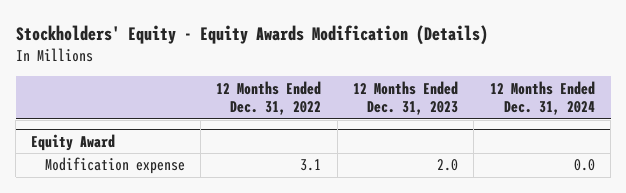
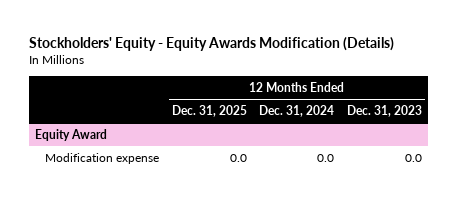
[216,80,322,116] 12 Months Ended Dec. 31, 2022 -> none
none -> [171,104,247,117] Dec. 31, 2025
[437,159,459,172] 2.0 -> [404,153,422,162] 0.0

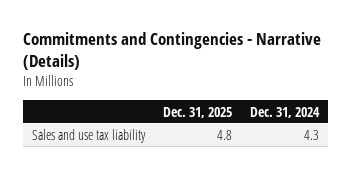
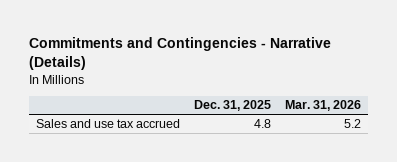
[250,106,321,118] Dec. 31, 2024 -> none
none -> [285,100,362,112] Mar. 31, 2026
[31,129,146,144] Sales and use tax liability -> [36,119,181,129] Sales and use tax accrued

